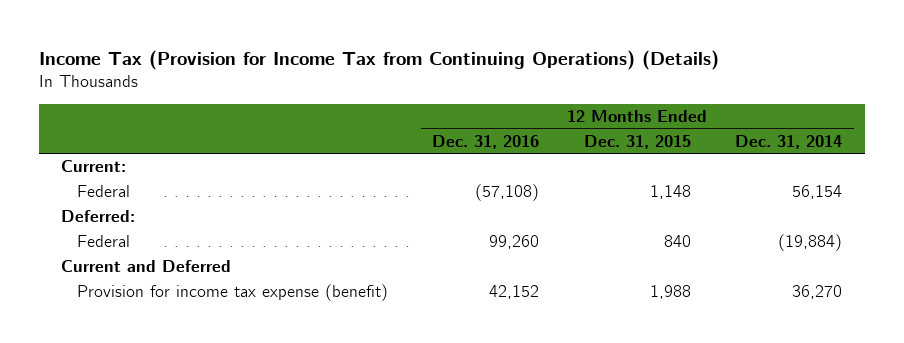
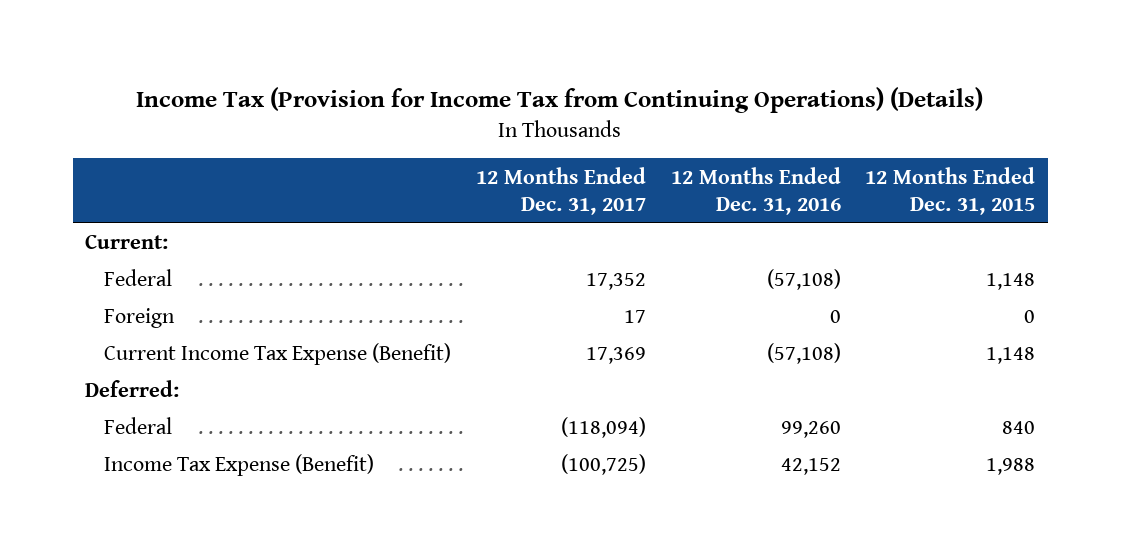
[735,134,843,149] Dec. 31, 2014 -> none
none -> [475,166,646,215] 12 Months Ended Dec. 31, 2017
none -> [103,308,175,329] Foreign
none -> [103,343,451,366] Current Income Tax Expense (Benefit)
[61,260,232,273] Current and Deferred -> none
[76,284,388,302] Provision for income tax expense (benefit) -> [103,454,374,477] Income Tax Expense (Benefit)

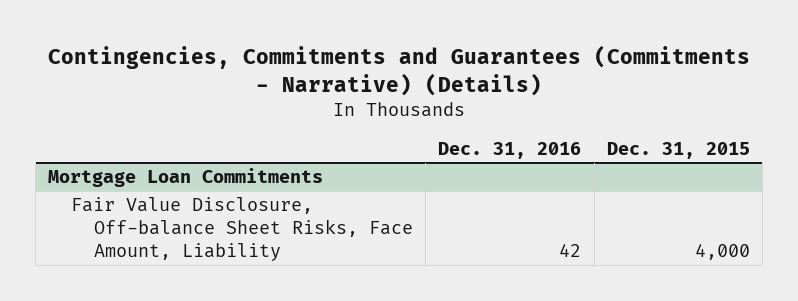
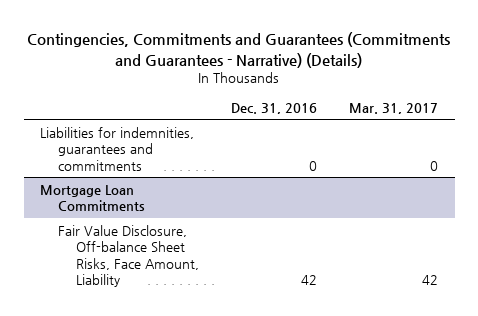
[48,44,751,96] Contingencies, Commitments and Guarantees (Commitments - Narrative) (Details) -> [27,32,451,68] Contingencies, Commitments and Guarantees (Commitments and Guarantees - Narrative) (Details)
[606,141,750,159] Dec. 31, 2015 -> none
none -> [349,103,439,115] Mar. 31, 2017
none -> [39,126,194,171] Liabilities for indemnities, guarantees and commitments

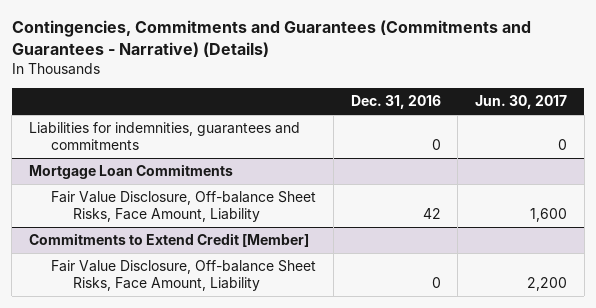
[349,103,439,115] Mar. 31, 2017 -> none
none -> [475,94,568,109] Jun. 30, 2017
none -> [29,233,310,248] Commitments to Extend Credit [Member]
none -> [51,260,317,292] Fair Value Disclosure, Off-balance Sheet Risks, Face Amount, Liability

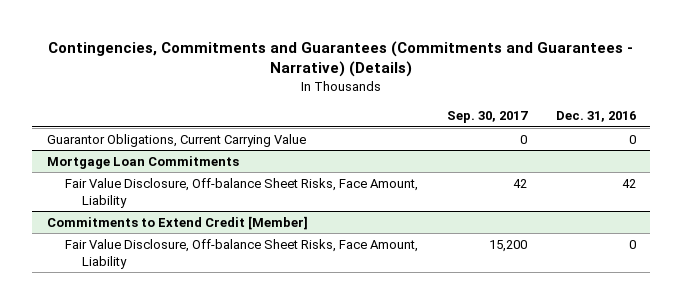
[475,94,568,109] Jun. 30, 2017 -> none
none -> [446,111,528,124] Sep. 30, 2017
[29,122,301,151] Liabilities for indemnities, guarantees and commitments -> [46,133,306,147] Guarantor Obligations, Current Carrying Value

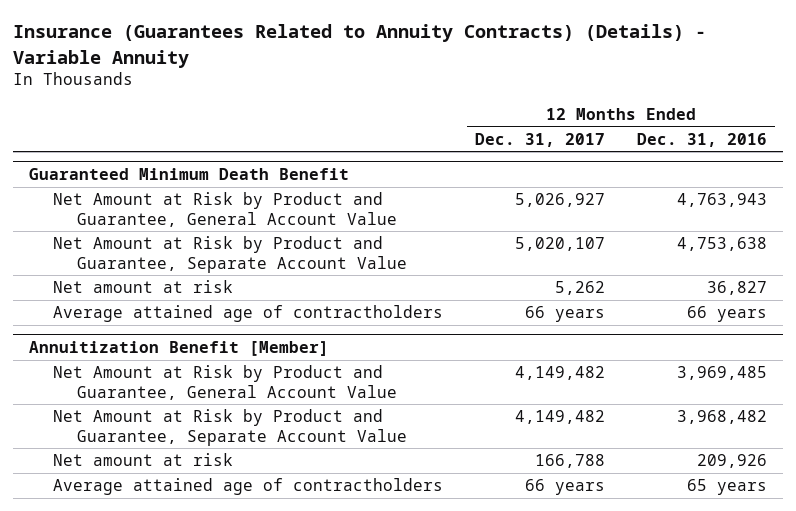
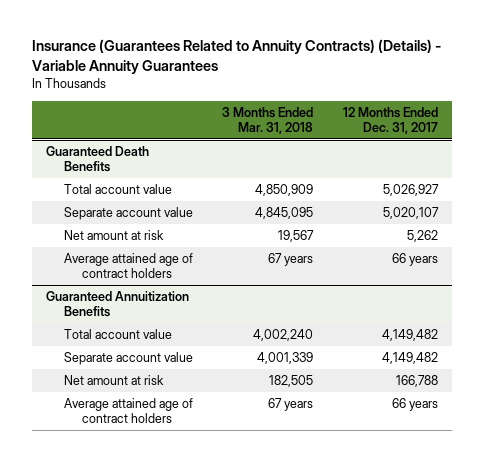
[13,24,707,68] Insurance (Guarantees Related to Annuity Contracts) (Details) - Variable Annuity -> [31,39,441,75] Insurance (Guarantees Related to Annuity Contracts) (Details) - Variable Annuity Guarantees
[636,132,767,147] Dec. 31, 2016 -> none
none -> [222,106,314,134] 3 Months Ended Mar. 31, 2018
[29,167,350,180] Guaranteed Minimum Death Benefit -> [46,146,150,173] Guaranteed Death Benefits
[53,192,397,227] Net Amount at Risk by Product and Guarantee, General Account Value -> [64,184,173,195] Total account value
[53,236,407,273] Net Amount at Risk by Product and Guarantee, Separate Account Value -> [64,207,194,221] Separate account value
[53,305,444,323] Average attained age of contractholders -> [64,253,194,279] Average attained age of contract holders
[29,340,330,356] Annuitization Benefit [Member] -> [46,291,190,318] Guaranteed Annuitization Benefits
[53,365,397,400] Net Amount at Risk by Product and Guarantee, General Account Value -> [64,329,173,340] Total account value
[53,409,407,446] Net Amount at Risk by Product and Guarantee, Separate Account Value -> [64,352,194,366] Separate account value
[53,478,444,496] Average attained age of contractholders -> [64,398,194,424] Average attained age of contract holders

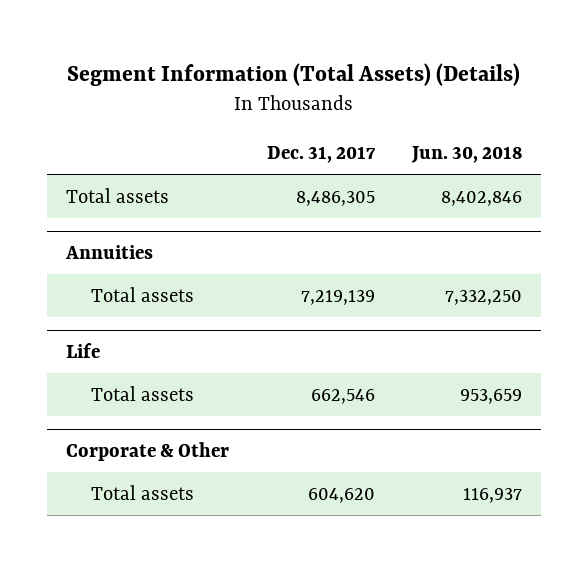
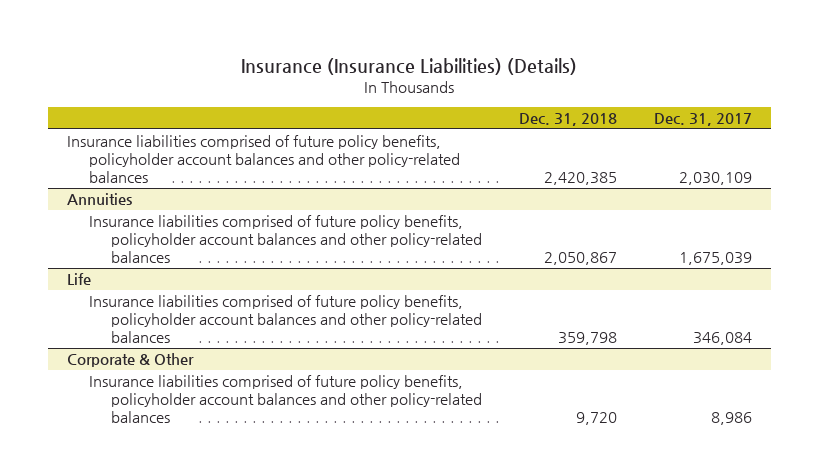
[67,62,521,86] Segment Information (Total Assets) (Details) -> [241,57,578,75] Insurance (Insurance Liabilities) (Details)
[411,145,523,163] Jun. 30, 2018 -> none
none -> [518,113,617,127] Dec. 31, 2018
[66,187,170,203] Total assets -> none
none -> [66,135,460,184] Insurance liabilities comprised of future policy benefits, policyholder account balances and other policy-related balances
[90,286,194,302] Total assets -> none
none -> [88,215,482,264] Insurance liabilities comprised of future policy benefits, policyholder account balances and other policy-related balances
[90,385,194,401] Total assets -> none
none -> [88,295,482,344] Insurance liabilities comprised of future policy benefits, policyholder account balances and other policy-related balances
[90,484,194,500] Total assets -> none
none -> [88,375,482,424] Insurance liabilities comprised of future policy benefits, policyholder account balances and other policy-related balances

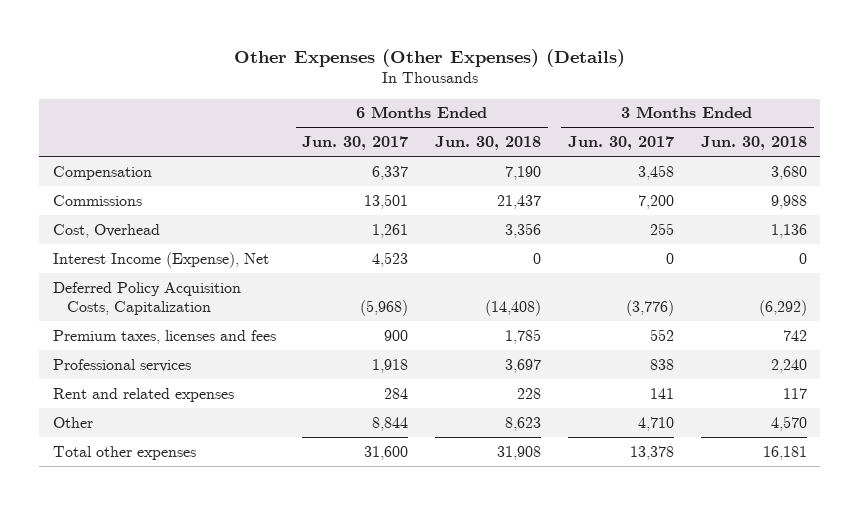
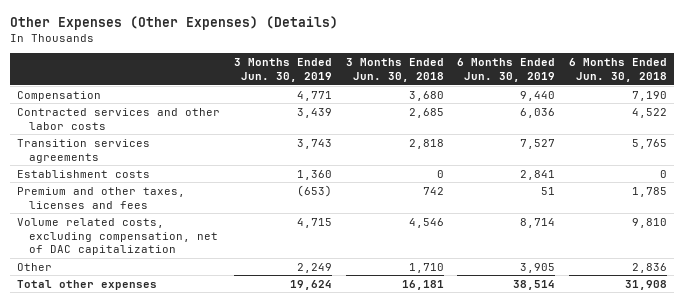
[302,135,409,150] Jun. 30, 2017 -> none
[568,135,675,150] Jun. 30, 2017 -> none
none -> [233,58,332,83] 3 Months Ended Jun. 30, 2019
none -> [457,58,556,83] 6 Months Ended Jun. 30, 2019
[52,194,142,206] Commissions -> none
[52,223,160,238] Cost, Overhead -> none
[52,251,269,268] Interest Income (Expense), Net -> none
[52,281,241,315] Deferred Policy Acquisition Costs, Capitalization -> none
[52,358,191,372] Professional services -> none
[52,387,234,402] Rent and related expenses -> none
none -> [17,107,221,130] Contracted services and other labor costs
none -> [17,138,151,163] Transition services agreements
none -> [17,169,151,178] Establishment costs
[52,329,276,344] Premium taxes, licenses and fees -> [17,186,186,209] Premium and other taxes, licenses and fees
none -> [17,217,219,256] Volume related costs, excluding compensation, net of DAC capitalization
[505,416,542,431] 8,623 -> [632,262,668,273] 2,836
[770,415,807,431] 4,570 -> [408,262,444,273] 1,710

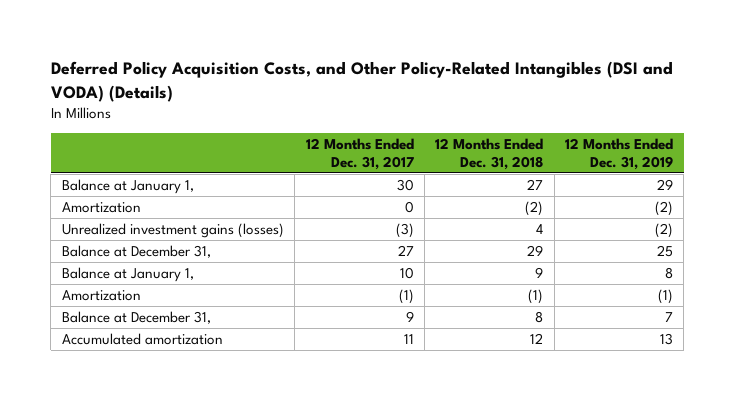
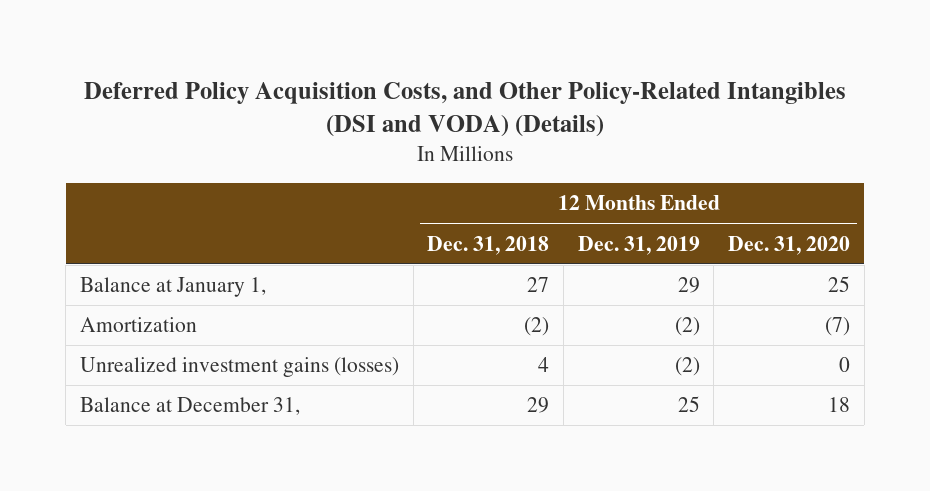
[305,138,414,171] 12 Months Ended Dec. 31, 2017 -> none
none -> [728,235,851,255] Dec. 31, 2020
[61,266,194,282] Balance at January 1, -> none
[61,289,141,301] Amortization -> none
[61,310,211,324] Balance at December 31, -> none
[61,332,223,345] Accumulated amortization -> none

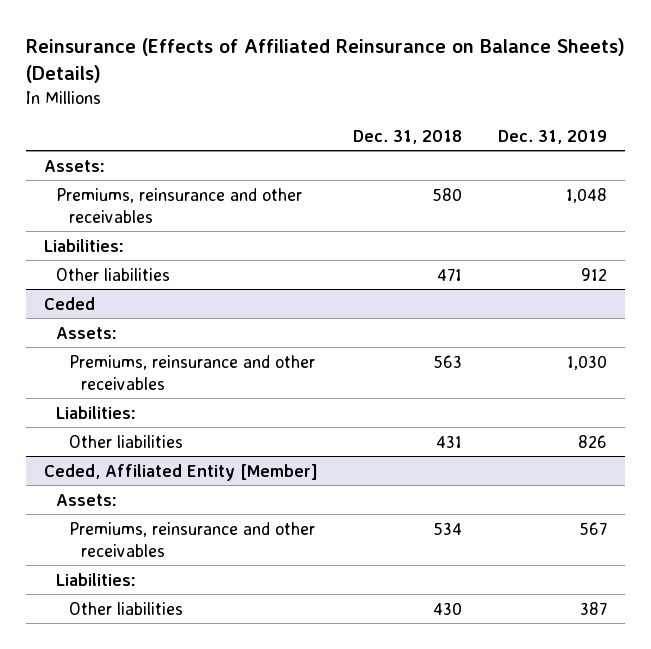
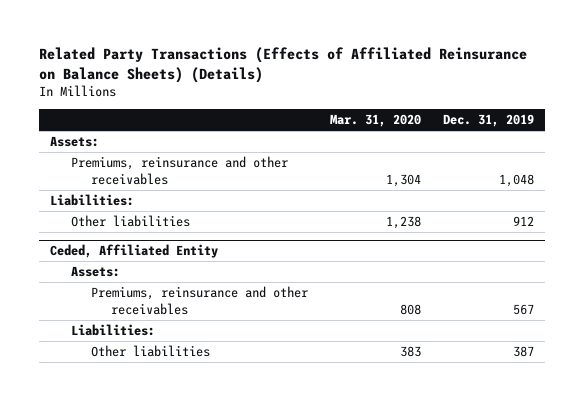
[25,37,625,84] Reinsurance (Effects of Affiliated Reinsurance on Balance Sheets) (Details) -> [39,47,528,84] Related Party Transactions (Effects of Affiliated Reinsurance on Balance Sheets) (Details)
[353,129,463,144] Dec. 31, 2018 -> none
none -> [329,114,421,128] Mar. 31, 2020
[43,296,95,310] Ceded -> none
[56,326,118,339] Assets: -> none
[68,354,315,390] Premiums, reinsurance and other receivables -> none
[56,405,137,419] Liabilities: -> none
[68,434,183,448] Other liabilities -> none
[43,463,318,481] Ceded, Affiliated Entity [Member] -> [50,244,219,259] Ceded, Affiliated Entity

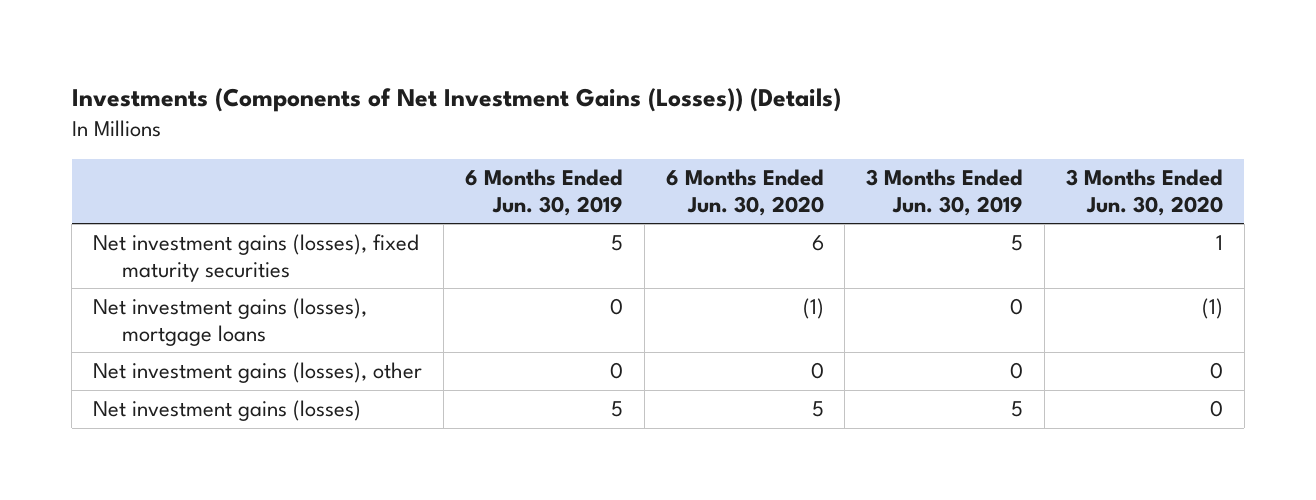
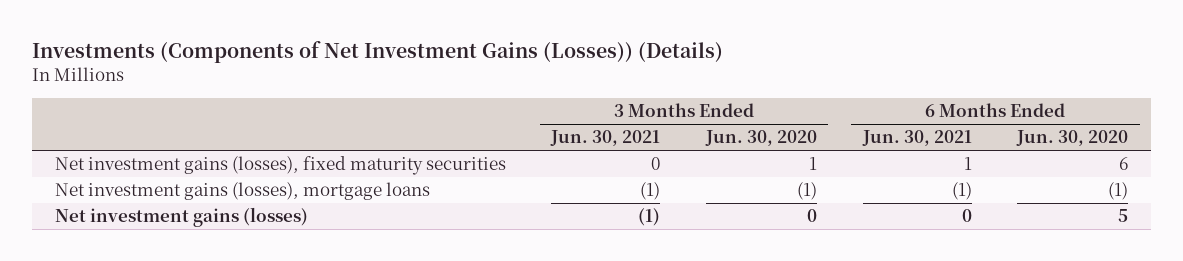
[464,168,623,216] 6 Months Ended Jun. 30, 2019 -> none
[866,168,1024,216] 3 Months Ended Jun. 30, 2019 -> none
none -> [550,130,661,147] Jun. 30, 2021
none -> [861,130,972,147] Jun. 30, 2021
[92,362,422,384] Net investment gains (losses), other -> none

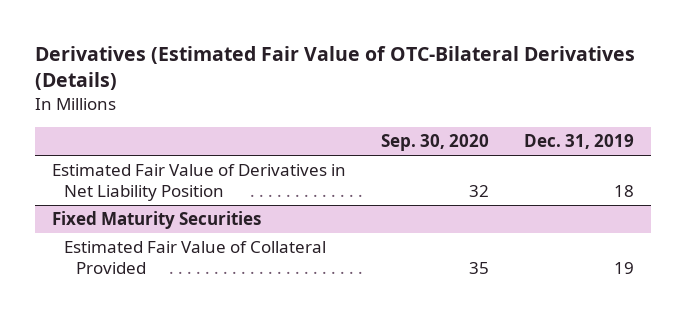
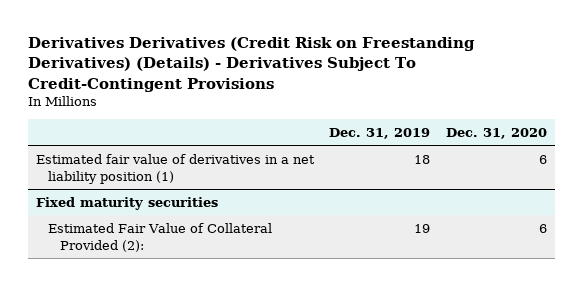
[34,45,635,91] Derivatives (Estimated Fair Value of OTC-Bilateral Derivatives (Details) -> [27,36,475,92] Derivatives Derivatives (Credit Risk on Freestanding Derivatives) (Details) - Derivatives Subject To Credit-Contingent Provisions
[380,134,489,152] Sep. 30, 2020 -> none
none -> [446,128,548,140] Dec. 31, 2020
[51,164,346,201] Estimated Fair Value of Derivatives in Net Liability Position -> [35,153,315,184] Estimated fair value of derivatives in a net liability position (1)
[51,211,261,230] Fixed Maturity Securities -> [35,196,218,210] Fixed maturity securities
[63,241,326,274] Estimated Fair Value of Collateral Provided -> [47,222,272,252] Estimated Fair Value of Collateral Provided (2):

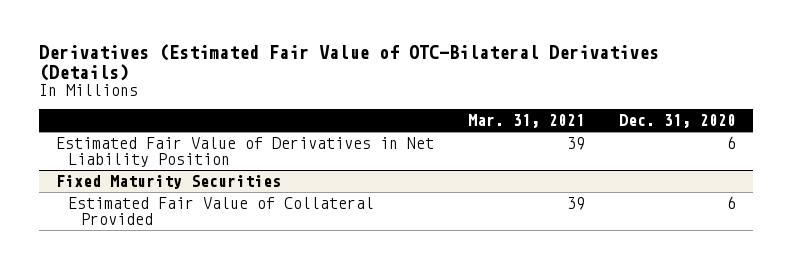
[27,36,475,92] Derivatives Derivatives (Credit Risk on Freestanding Derivatives) (Details) - Derivatives Subject To Credit-Contingent Provisions -> [38,43,659,81] Derivatives (Estimated Fair Value of OTC-Bilateral Derivatives (Details)
[329,128,431,140] Dec. 31, 2019 -> none
none -> [468,114,586,129] Mar. 31, 2021
[35,153,315,184] Estimated fair value of derivatives in a net liability position (1) -> [55,137,434,168] Estimated Fair Value of Derivatives in Net Liability Position
[35,196,218,210] Fixed maturity securities -> [55,175,281,190] Fixed Maturity Securities
[47,222,272,252] Estimated Fair Value of Collateral Provided (2): -> [68,197,375,226] Estimated Fair Value of Collateral Provided

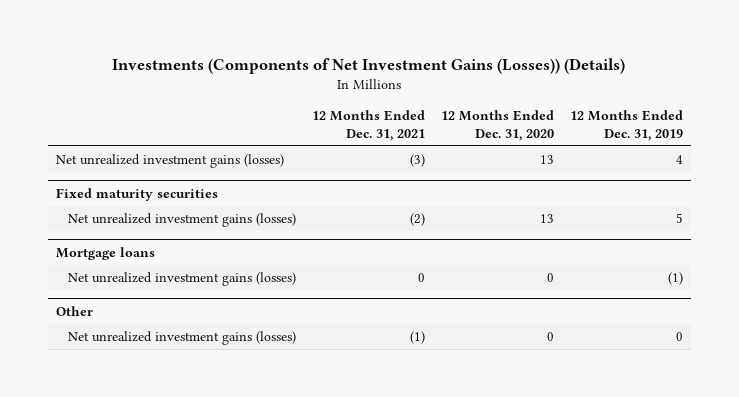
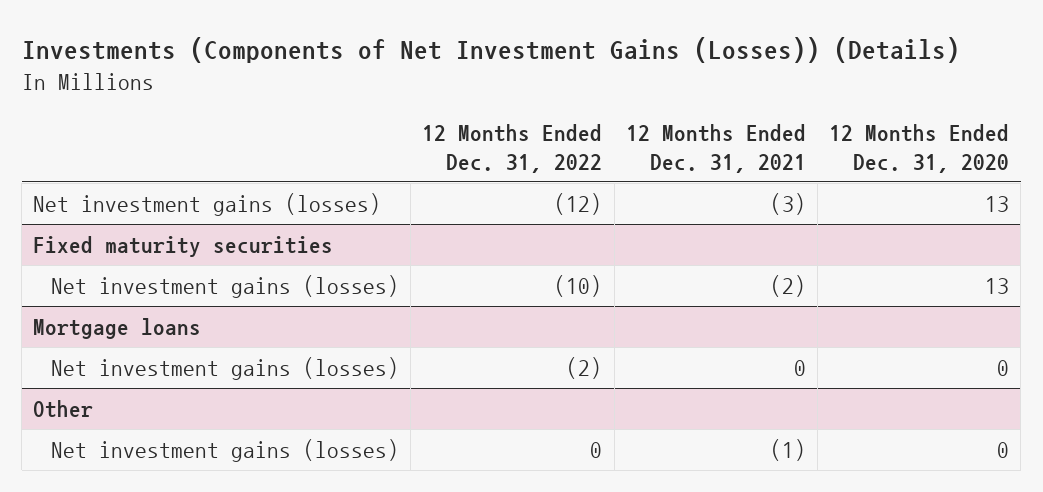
[569,110,683,141] 12 Months Ended Dec. 31, 2019 -> none
none -> [422,124,603,173] 12 Months Ended Dec. 31, 2022
[55,153,284,168] Net unrealized investment gains (losses) -> [33,193,382,217] Net investment gains (losses)
[68,212,297,227] Net unrealized investment gains (losses) -> [51,275,400,299] Net investment gains (losses)
[68,271,297,286] Net unrealized investment gains (losses) -> [51,357,400,381] Net investment gains (losses)
[68,330,297,345] Net unrealized investment gains (losses) -> [51,439,400,463] Net investment gains (losses)

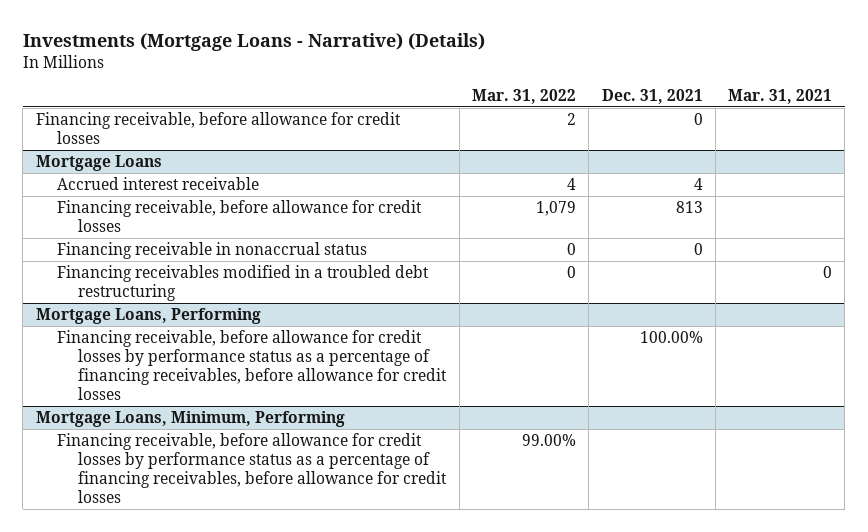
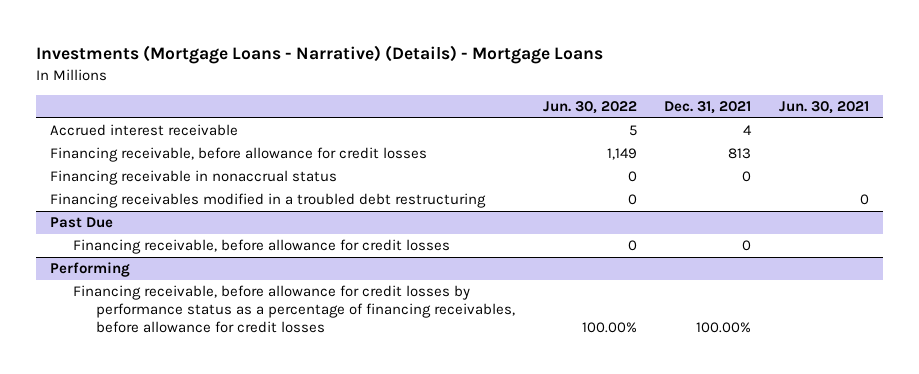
[22,33,485,52] Investments (Mortgage Loans - Narrative) (Details) -> [35,45,603,65] Investments (Mortgage Loans - Narrative) (Details) - Mortgage Loans
[471,89,576,105] Mar. 31, 2022 -> none
[728,89,833,105] Mar. 31, 2021 -> none
none -> [542,101,637,115] Jun. 30, 2022
none -> [779,101,870,115] Jun. 30, 2021
[35,112,401,144] Financing receivable, before allowance for credit losses -> none
[35,155,162,172] Mortgage Loans -> none
[35,308,261,325] Mortgage Loans, Performing -> none
none -> [49,217,113,229] Past Due
none -> [72,239,450,255] Financing receivable, before allowance for credit losses
none -> [49,262,130,278] Performing
[35,411,345,428] Mortgage Loans, Minimum, Performing -> none
[57,433,448,503] Financing receivable, before allowance for credit losses by performance status as a percentage of financing receivables, before allowance for credit losses -> none

